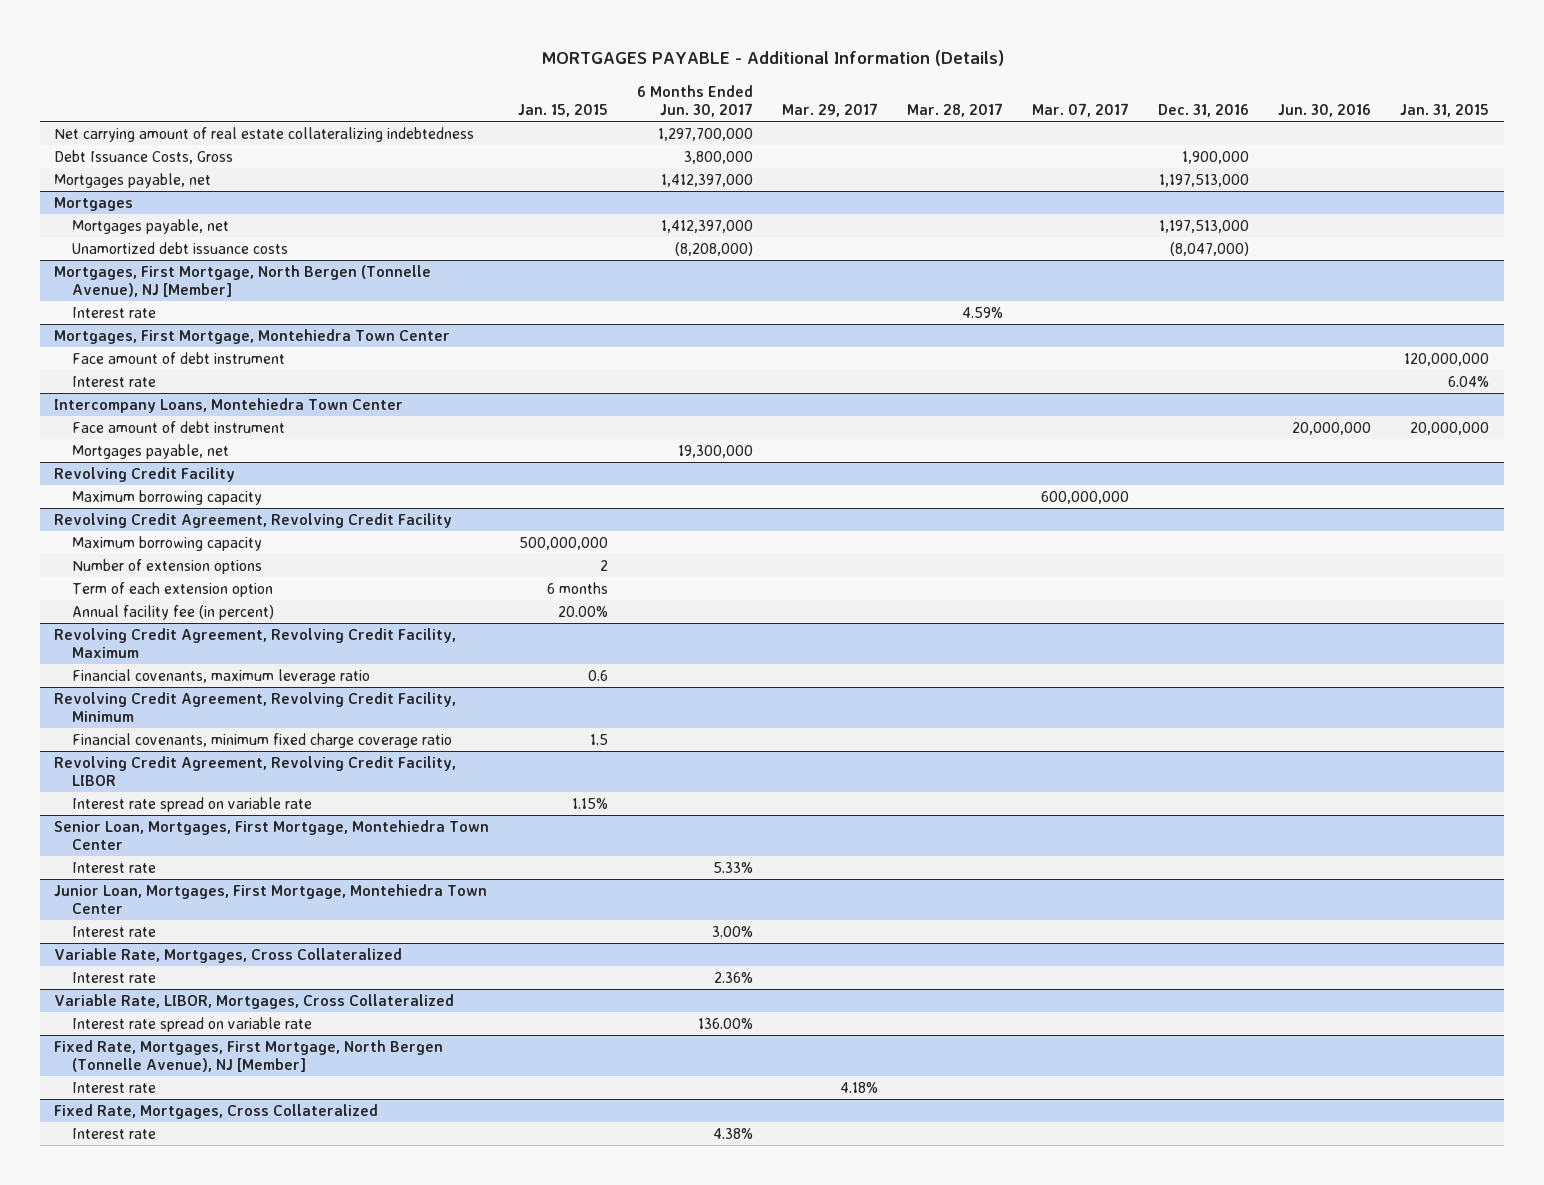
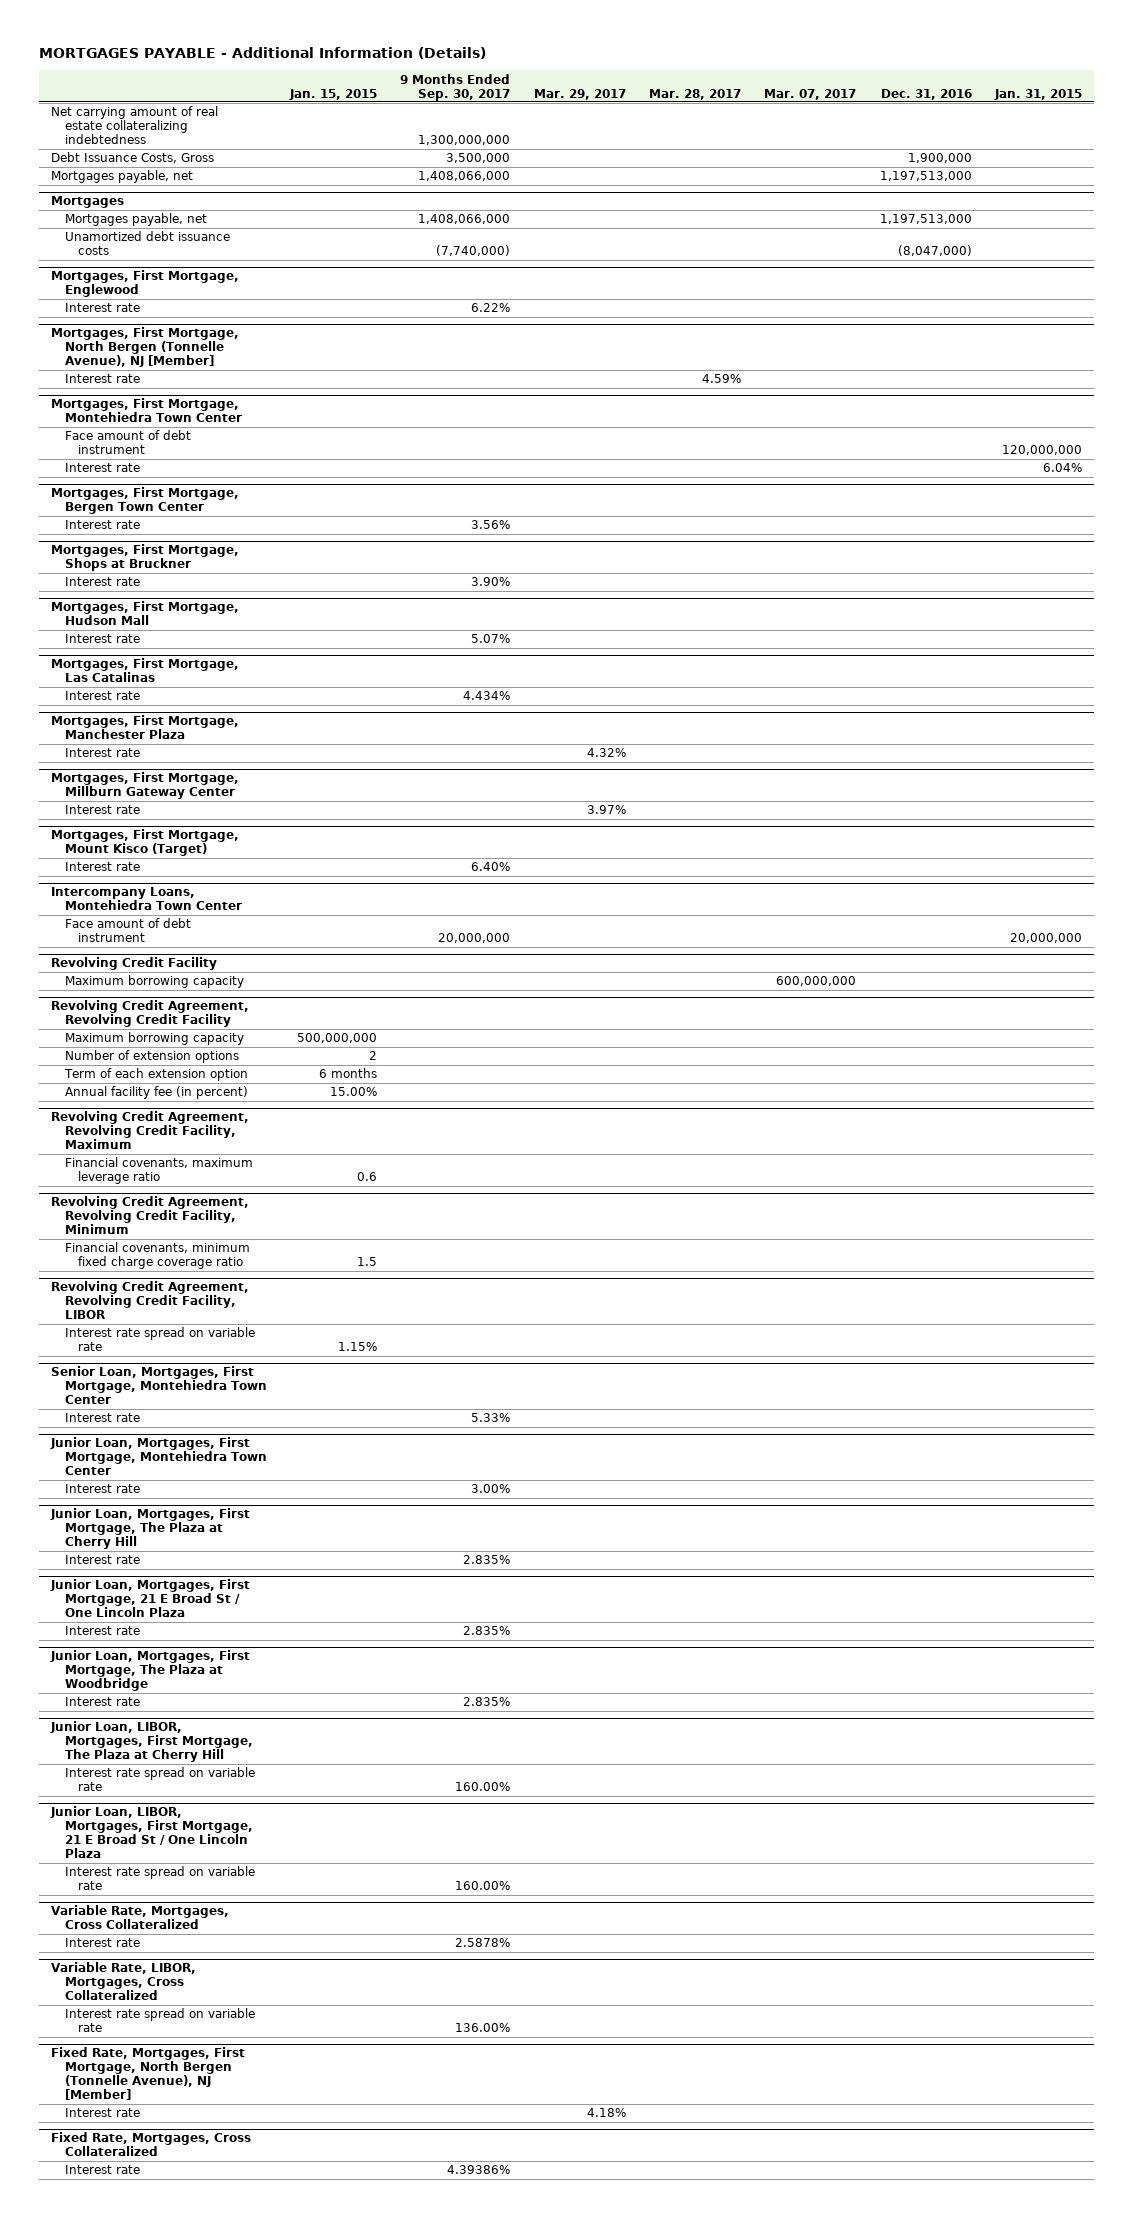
[637,84,754,118] 6 Months Ended Jun. 30, 2017 -> none
[1278,104,1372,118] Jun. 30, 2016 -> none
none -> [400,73,511,101] 9 Months Ended Sep. 30, 2017
none -> [50,270,239,298] Mortgages, First Mortgage, Englewood
none -> [64,303,140,313] Interest rate
none -> [50,487,239,515] Mortgages, First Mortgage, Bergen Town Center
none -> [64,520,140,530] Interest rate
none -> [50,544,239,572] Mortgages, First Mortgage, Shops at Bruckner
none -> [64,577,140,587] Interest rate
none -> [50,601,239,626] Mortgages, First Mortgage, Hudson Mall
none -> [64,634,140,644] Interest rate
none -> [50,658,239,683] Mortgages, First Mortgage, Las Catalinas
none -> [64,691,140,701] Interest rate
none -> [50,715,239,740] Mortgages, First Mortgage, Manchester Plaza
none -> [64,748,140,758] Interest rate
none -> [50,772,239,800] Mortgages, First Mortgage, Millburn Gateway Center
none -> [64,805,140,815] Interest rate
none -> [50,829,239,857] Mortgages, First Mortgage, Mount Kisco (Target)
none -> [64,862,140,872] Interest rate
[72,443,230,459] Mortgages payable, net -> none
[558,605,609,617] 20.00% -> [329,1087,377,1097] 15.00%
none -> [49,1508,250,1550] Junior Loan, Mortgages, First Mortgage, The Plaza at Cherry Hill
none -> [64,1555,140,1565] Interest rate
none -> [49,1579,250,1618] Junior Loan, Mortgages, First Mortgage, 21 E Broad St / One Lincoln Plaza
none -> [64,1626,140,1636] Interest rate
none -> [49,1650,250,1692] Junior Loan, Mortgages, First Mortgage, The Plaza at Woodbridge
none -> [64,1697,140,1707] Interest rate
none -> [49,1721,253,1763] Junior Loan, LIBOR, Mortgages, First Mortgage, The Plaza at Cherry Hill
none -> [64,1767,255,1792] Interest rate spread on variable rate
none -> [49,1806,253,1859] Junior Loan, LIBOR, Mortgages, First Mortgage, 21 E Broad St / One Lincoln Plaza
none -> [64,1866,255,1891] Interest rate spread on variable rate

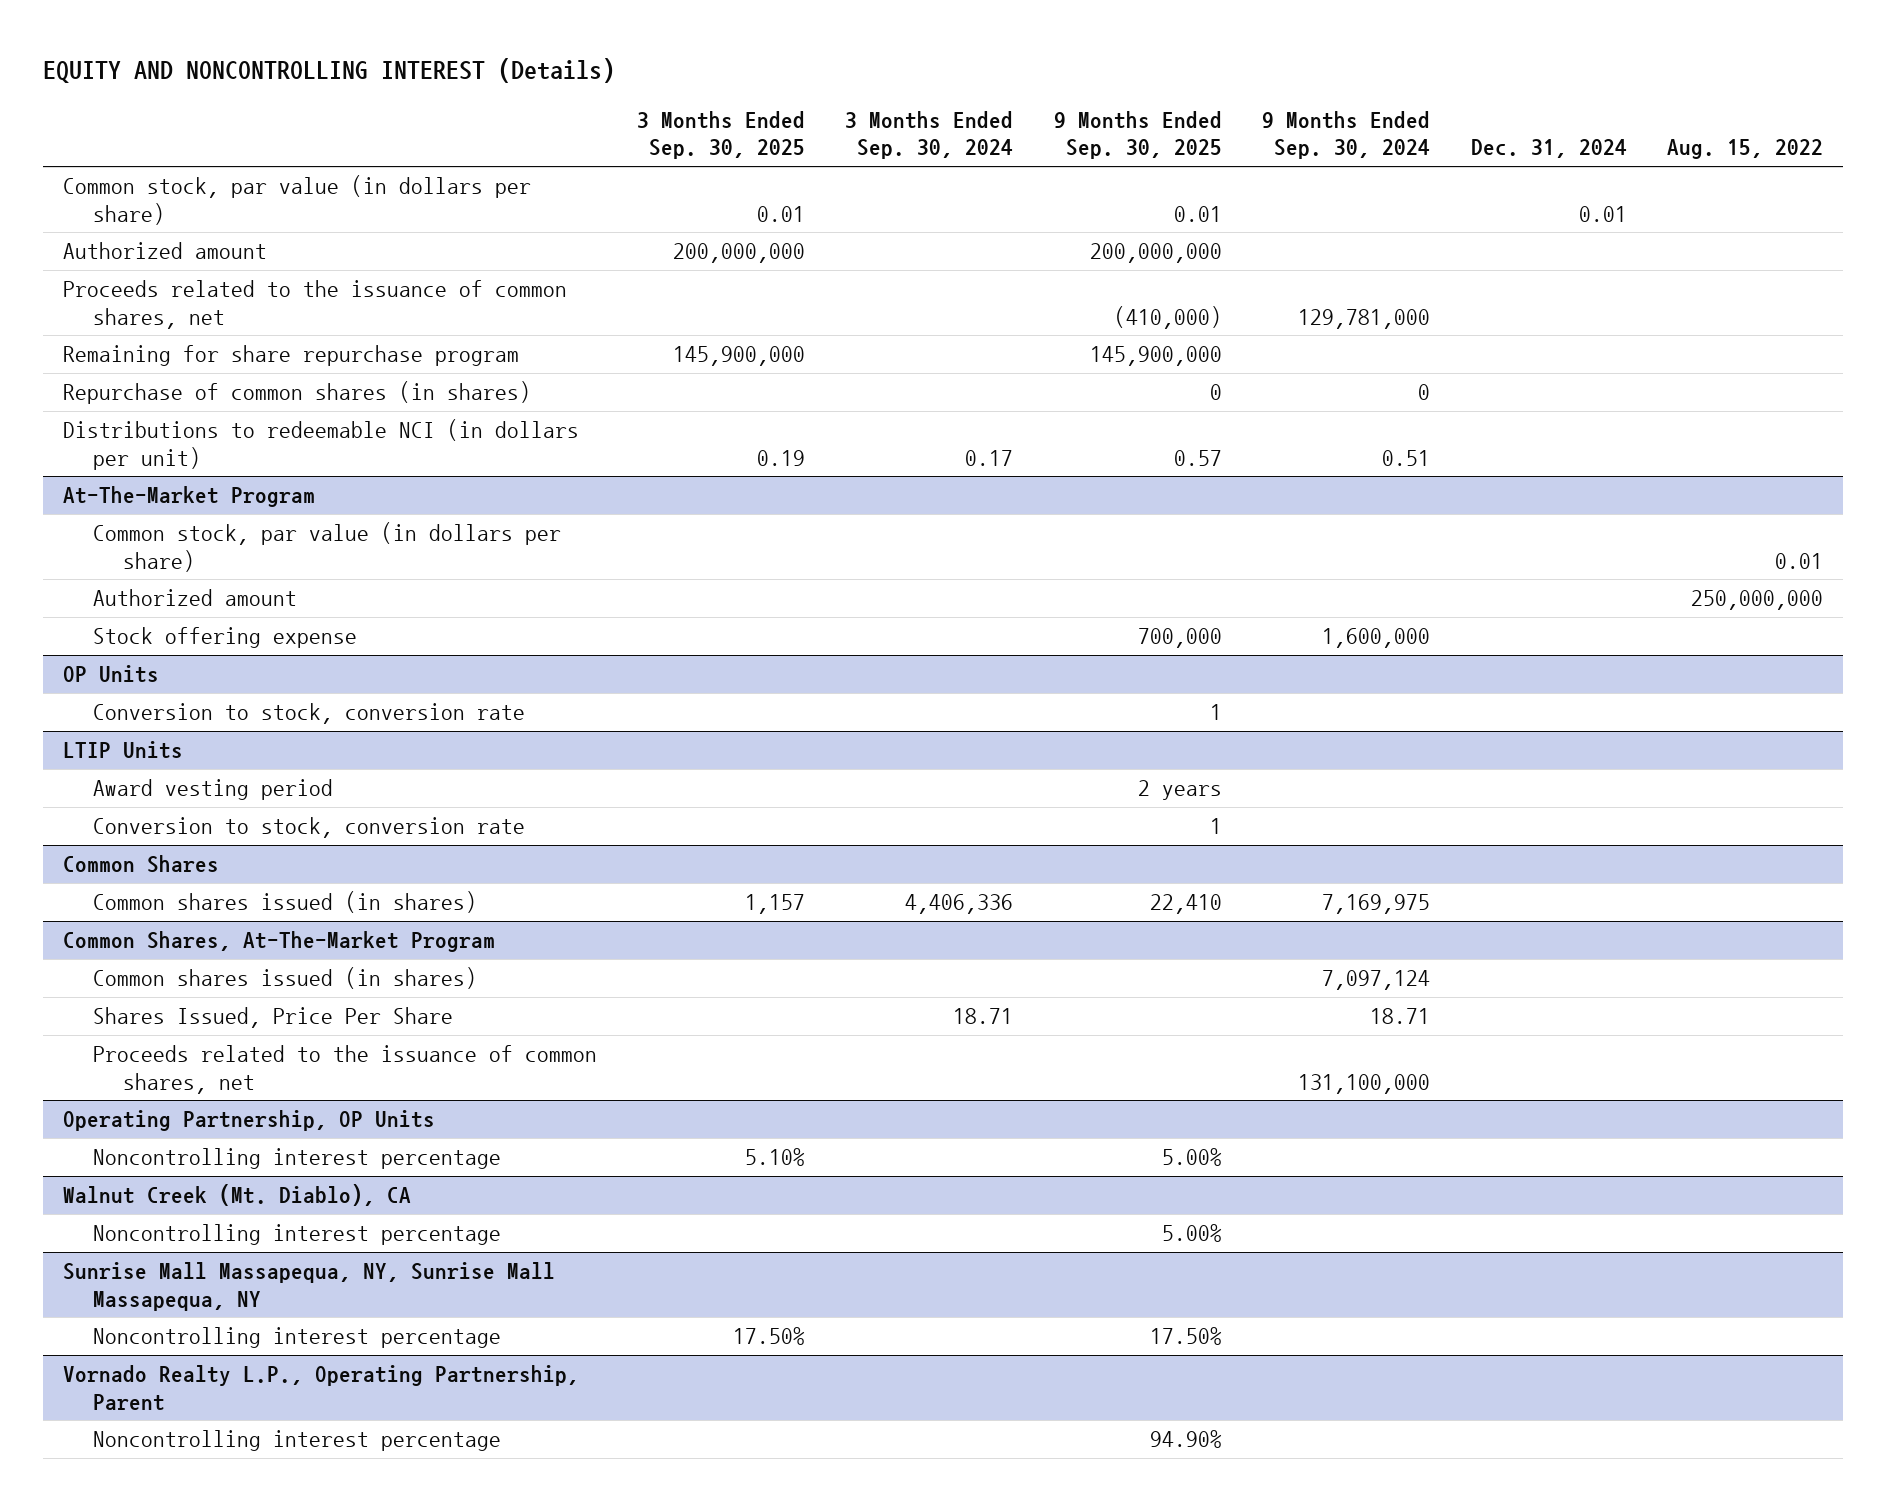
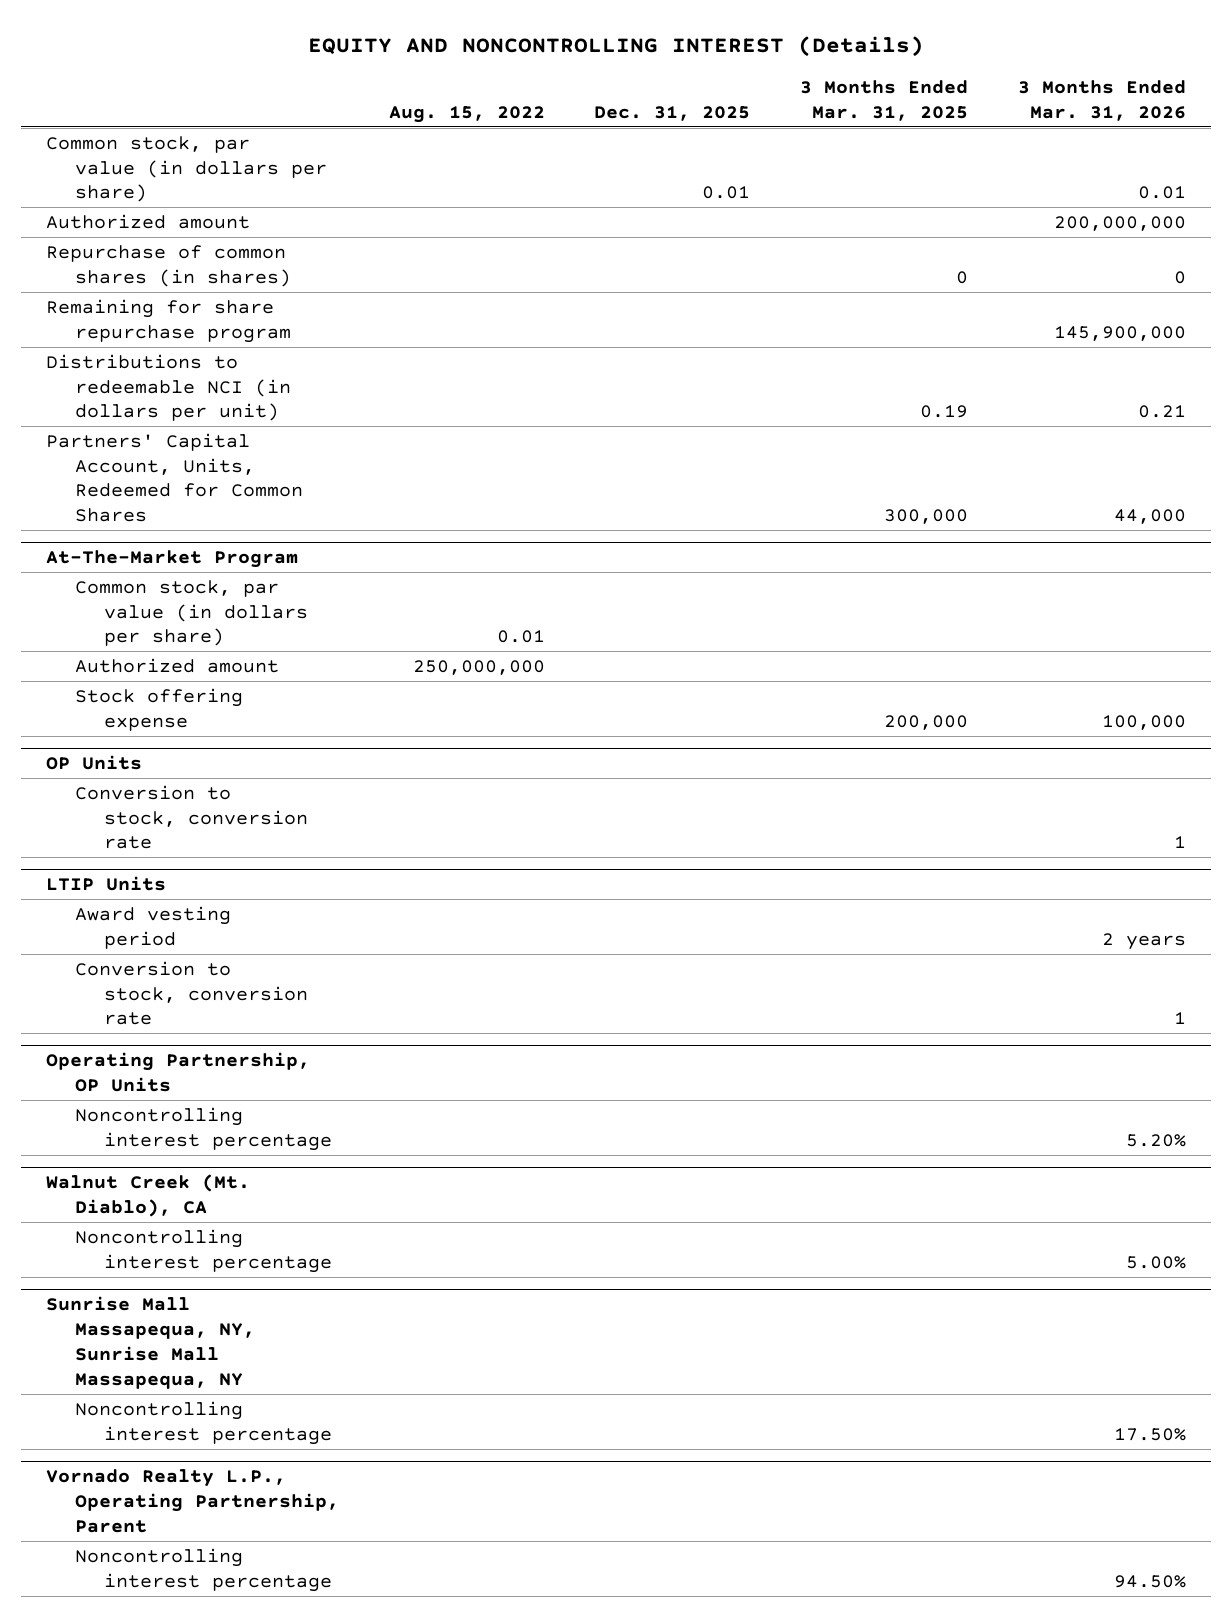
[637,111,806,160] 3 Months Ended Sep. 30, 2025 -> none
[845,111,1014,160] 3 Months Ended Sep. 30, 2024 -> none
[1053,111,1222,160] 9 Months Ended Sep. 30, 2025 -> none
[1262,111,1431,160] 9 Months Ended Sep. 30, 2024 -> none
[1470,139,1627,159] Dec. 31, 2024 -> none
none -> [594,105,751,121] Dec. 31, 2025
none -> [800,80,969,121] 3 Months Ended Mar. 31, 2025
none -> [1017,80,1186,121] 3 Months Ended Mar. 31, 2026
[62,280,567,329] Proceeds related to the issuance of common shares, net -> none
[62,345,519,367] Remaining for share repurchase program -> [45,298,292,343] Remaining for share repurchase program
none -> [45,432,304,523] Partners' Capital Account, Units, Redeemed for Common Shares
[62,855,219,874] Common Shares -> none
[92,891,477,914] Common shares issued (in shares) -> none
[62,931,495,953] Common Shares, At-The-Market Program -> none
[92,967,477,990] Common shares issued (in shares) -> none
[92,1007,453,1029] Shares Issued, Price Per Share -> none
[92,1045,597,1094] Proceeds related to the issuance of common shares, net -> none

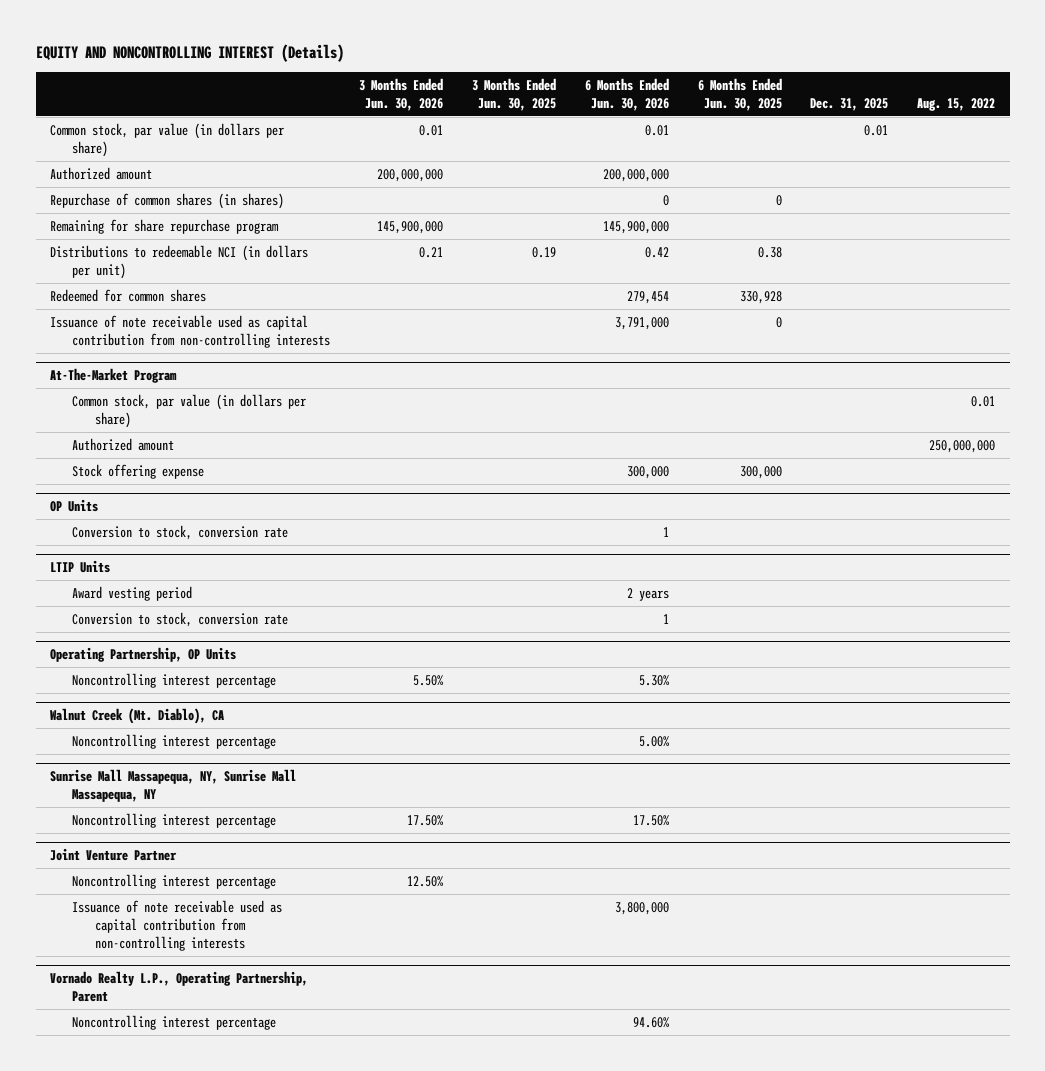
[800,80,969,121] 3 Months Ended Mar. 31, 2025 -> none
[1017,80,1186,121] 3 Months Ended Mar. 31, 2026 -> none
none -> [359,77,444,111] 3 Months Ended Jun. 30, 2026
none -> [471,77,556,111] 3 Months Ended Jun. 30, 2025
none -> [584,77,669,111] 6 Months Ended Jun. 30, 2026
none -> [697,77,782,111] 6 Months Ended Jun. 30, 2025
[45,432,304,523] Partners' Capital Account, Units, Redeemed for Common Shares -> [50,288,207,302] Redeemed for common shares
none -> [50,314,331,348] Issuance of note receivable used as capital contribution from non-controlling interests
none -> [50,847,178,861] Joint Venture Partner
none -> [72,873,277,889] Noncontrolling interest percentage
none -> [72,899,283,952] Issuance of note receivable used as capital contribution from non-controlling interests

